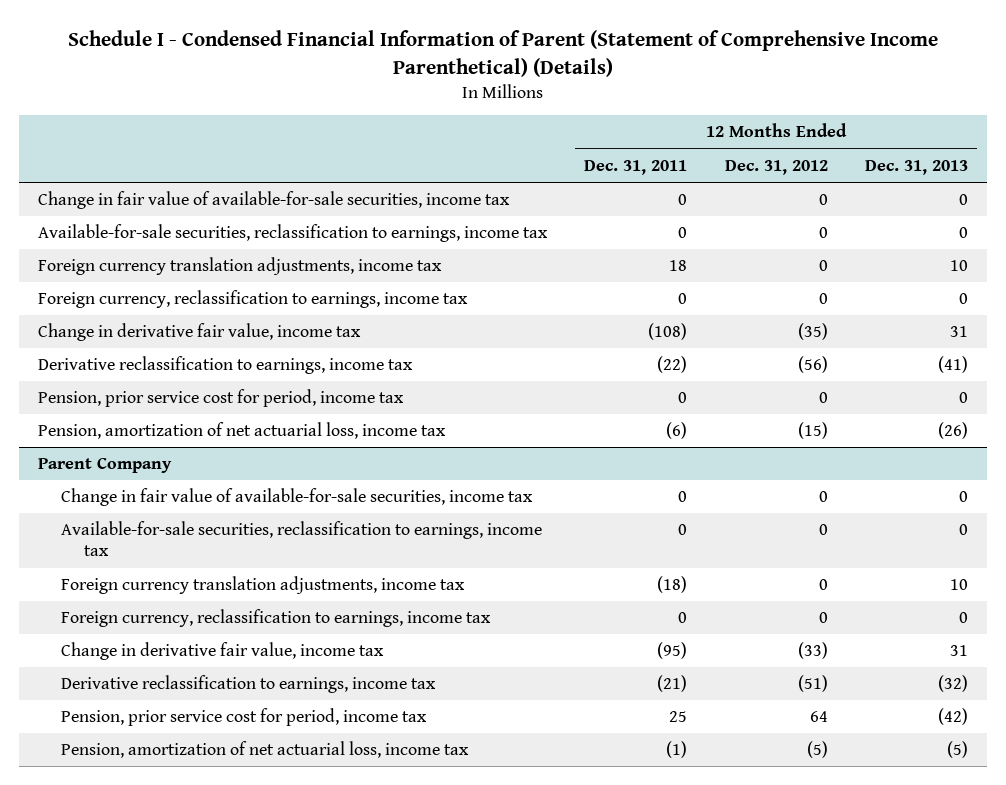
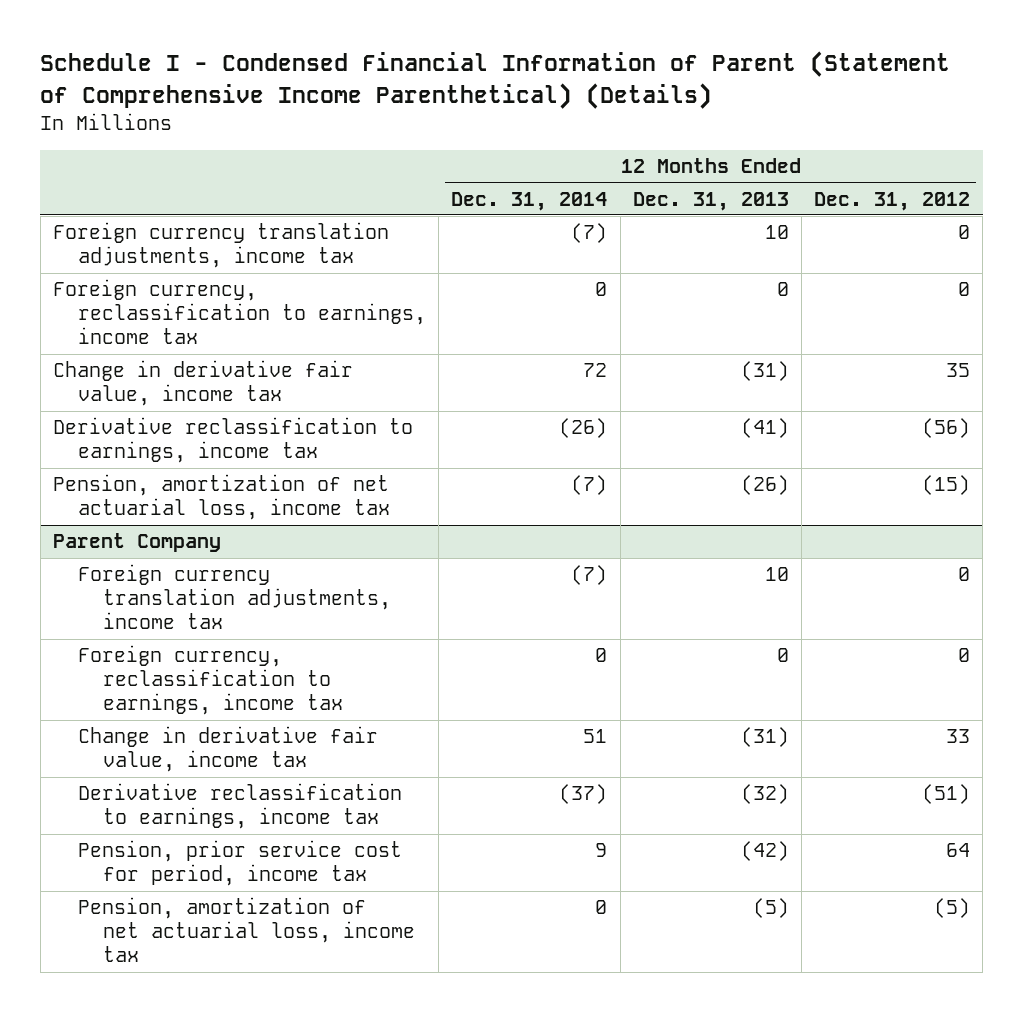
[584,159,688,175] Dec. 31, 2011 -> none
none -> [451,191,608,211] Dec. 31, 2014
[37,191,510,210] Change in fair value of available-for-sale securities, income tax -> none
[37,224,548,243] Available-for-sale securities, reclassification to earnings, income tax -> none
[797,323,828,341] (35) -> [945,363,970,378] 35
[949,326,968,338] 31 -> [740,361,789,382] (31)
[37,389,404,408] Pension, prior service cost for period, income tax -> none
[61,488,534,507] Change in fair value of available-for-sale securities, income tax -> none
[61,521,543,557] Available-for-sale securities, reclassification to earnings, income tax -> none
[797,642,828,660] (33) -> [945,729,970,744] 33
[949,645,968,657] 31 -> [740,727,789,748] (31)

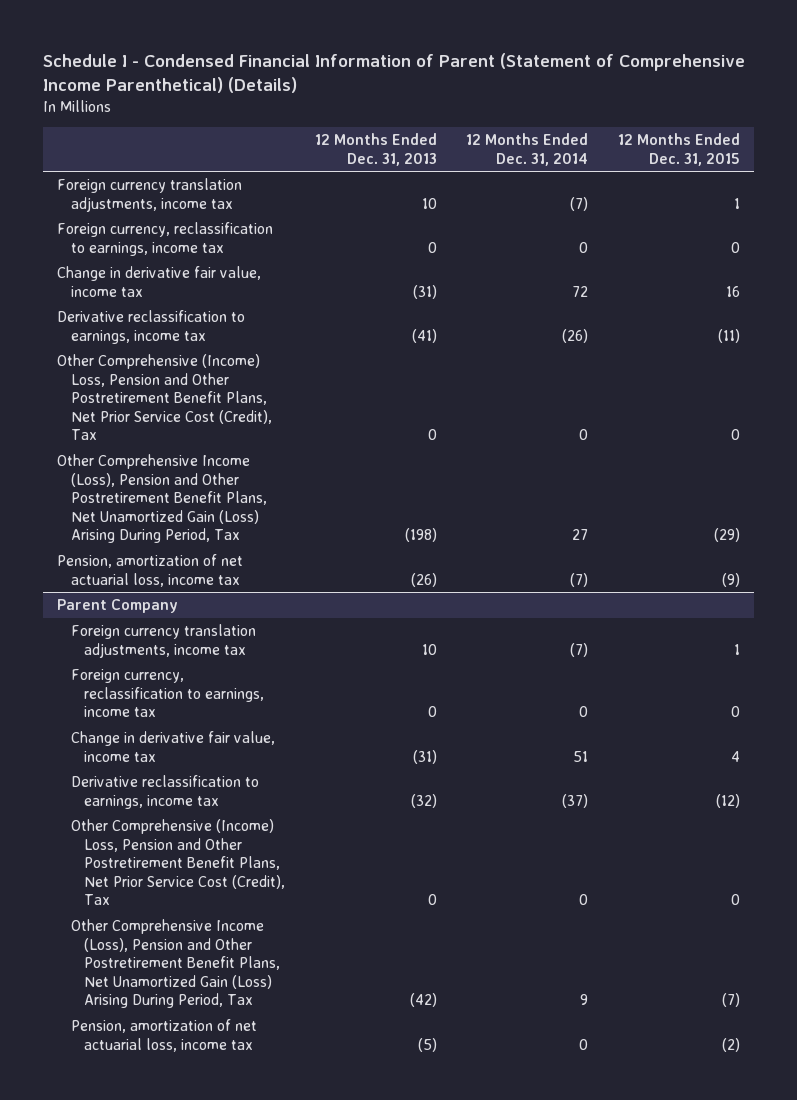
[813,191,970,211] Dec. 31, 2012 -> none
none -> [617,133,740,166] 12 Months Ended Dec. 31, 2015
none -> [57,354,272,440] Other Comprehensive (Income) Loss, Pension and Other Postretirement Benefit Plans, Net Prior Service Cost (Credit), Tax
none -> [57,454,267,543] Other Comprehensive Income (Loss), Pension and Other Postretirement Benefit Plans, Net Unamortized Gain (Loss) Arising During Period, Tax
none -> [70,819,286,905] Other Comprehensive (Income) Loss, Pension and Other Postretirement Benefit Plans, Net Prior Service Cost (Credit), Tax
[78,840,403,887] Pension, prior service cost for period, income tax -> [70,919,281,1008] Other Comprehensive Income (Loss), Pension and Other Postretirement Benefit Plans, Net Unamortized Gain (Loss) Arising During Period, Tax

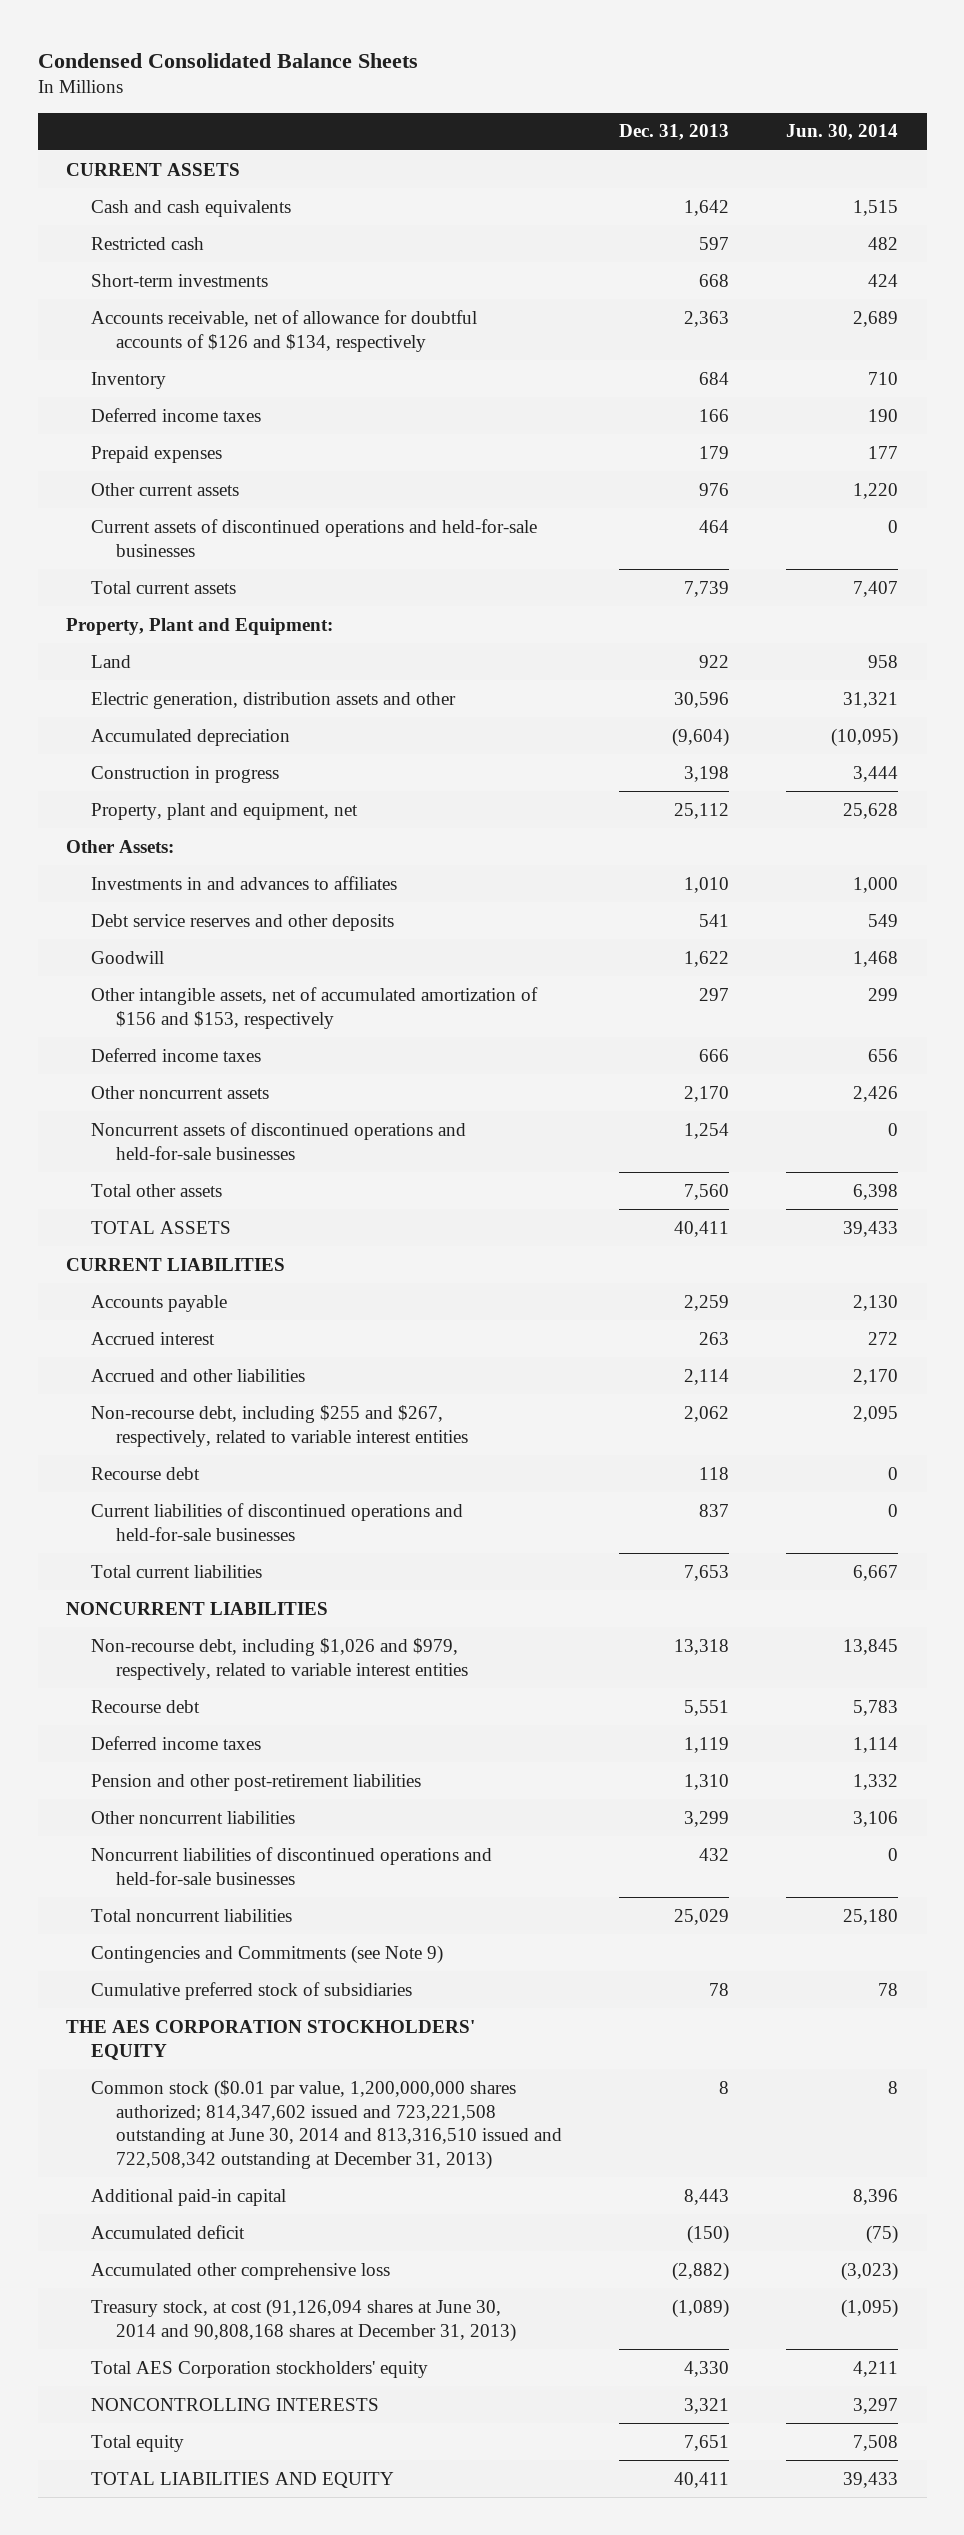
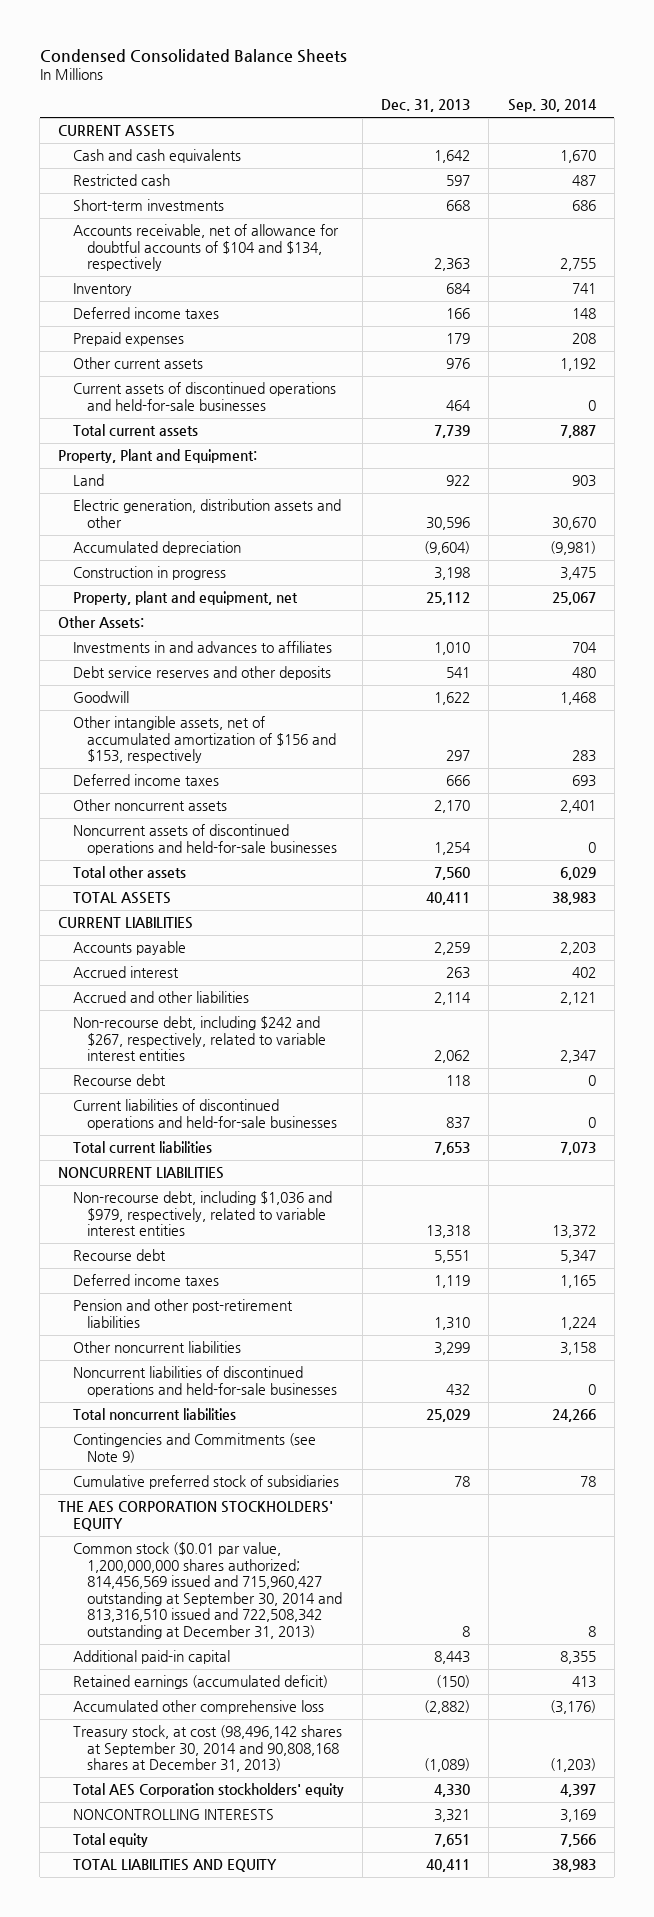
[786,124,899,141] Jun. 30, 2014 -> none
none -> [507,99,597,113] Sep. 30, 2014
[91,309,478,352] Accounts receivable, net of allowance for doubtful accounts of $126 and $134, respectively -> [72,224,339,272] Accounts receivable, net of allowance for doubtful accounts of $104 and $134, respectively
[91,1404,469,1447] Non-recourse debt, including $255 and $267, respectively, related to variable interest entities -> [72,1016,327,1062] Non-recourse debt, including $242 and $267, respectively, related to variable interest entities
[91,1637,469,1680] Non-recourse debt, including $1,026 and $979, respectively, related to variable interest entities -> [72,1191,332,1237] Non-recourse debt, including $1,036 and $979, respectively, related to variable interest entities
[91,2079,563,2171] Common stock ($0.01 par value, 1,200,000,000 shares authorized; 814,347,602 issued and 723,221,508 outstanding at June 30, 2014 and 813,316,510 issued and 722,508,342 outstanding at December 31, 2013) -> [72,1542,343,1639] Common stock ($0.01 par value, 1,200,000,000 shares authorized; 814,456,569 issued and 715,960,427 outstanding at September 30, 2014 and 813,316,510 issued and 722,508,342 outstanding at December 31, 2013)
[91,2224,246,2239] Accumulated deficit -> [72,1675,328,1690] Retained earnings (accumulated deficit)
[91,2298,517,2342] Treasury stock, at cost (91,126,094 shares at June 30, 2014 and 90,808,168 shares at December 31, 2013) -> [72,1725,342,1773] Treasury stock, at cost (98,496,142 shares at September 30, 2014 and 90,808,168 shares at December 31, 2013)

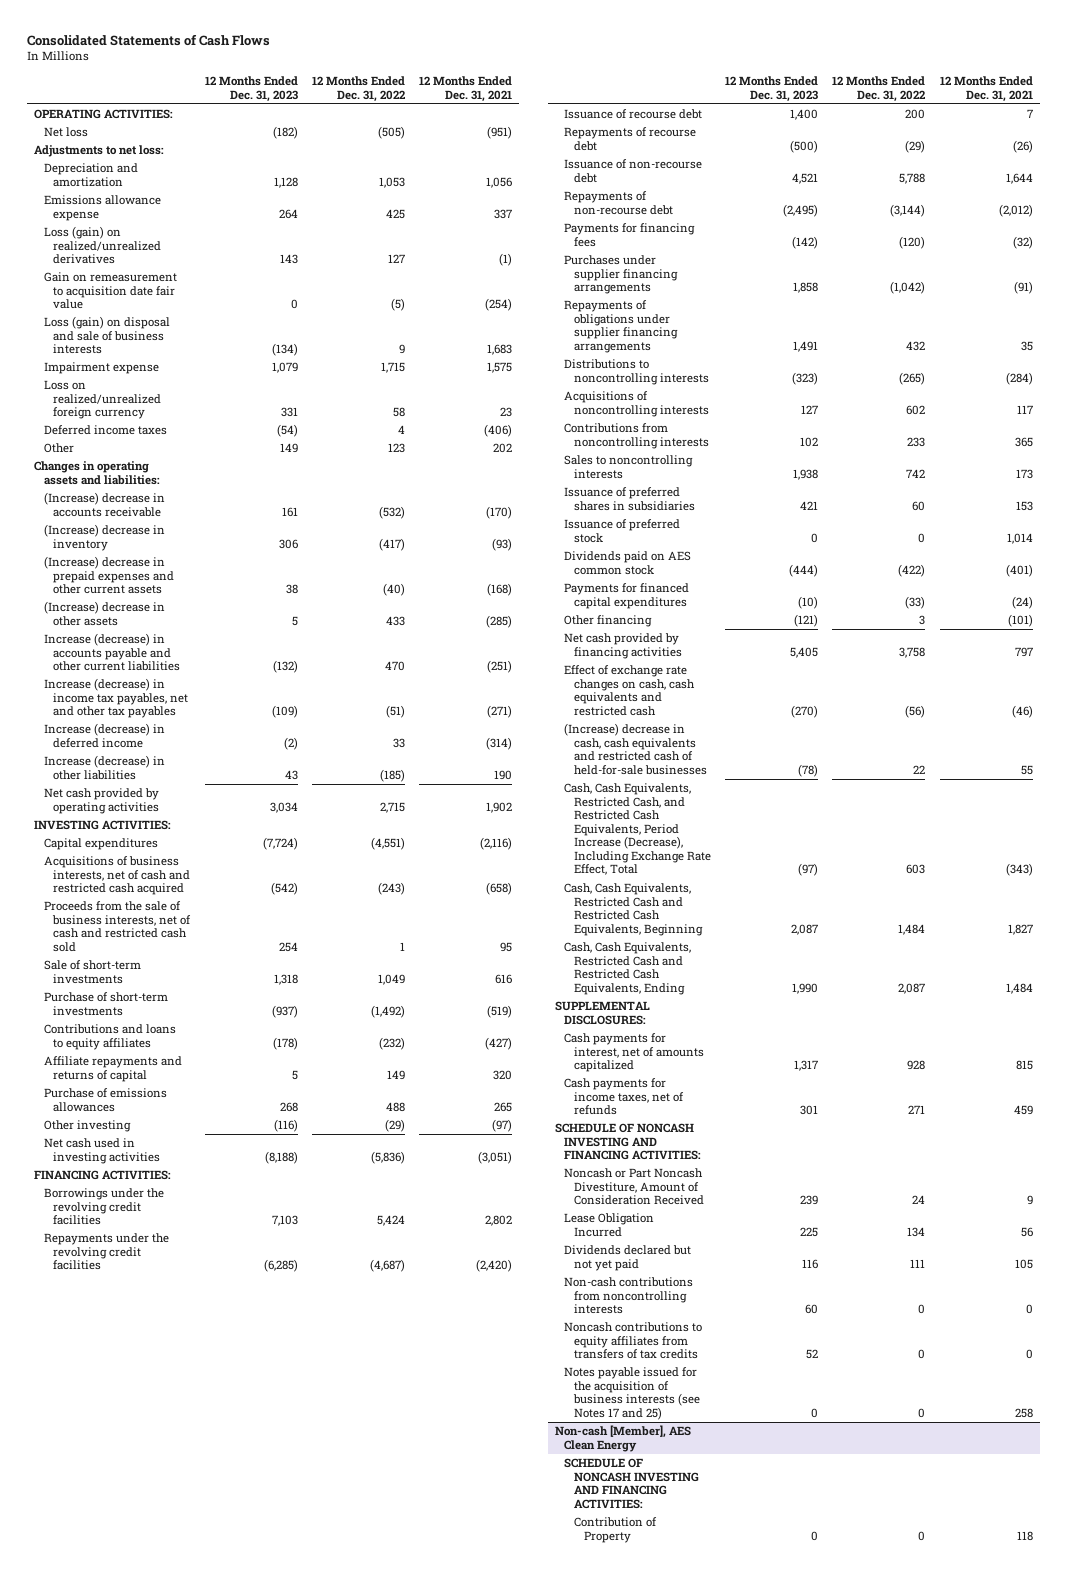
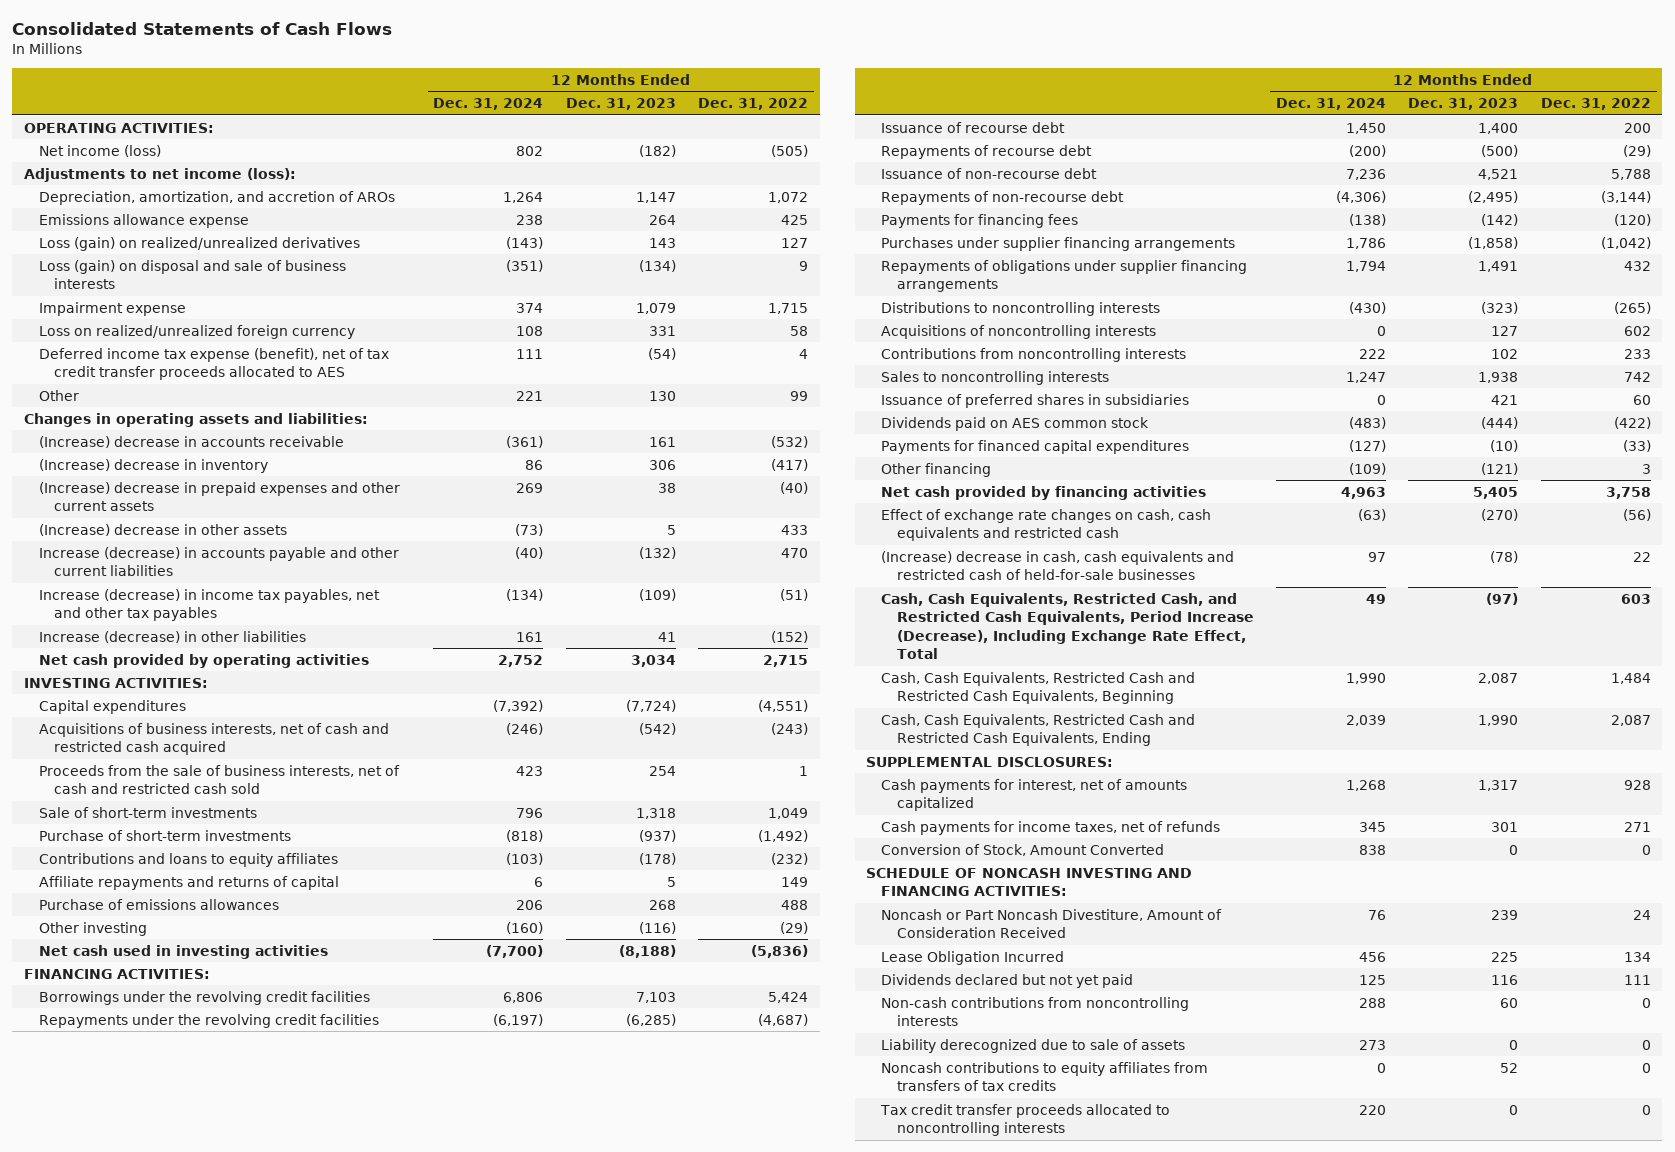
[418,76,512,102] 12 Months Ended Dec. 31, 2021 -> none
none -> [433,98,544,111] Dec. 31, 2024
[43,127,88,138] Net loss -> [38,144,161,157] Net income (loss)
[34,145,165,158] Adjustments to net loss: -> [23,167,296,182] Adjustments to net income (loss):
[43,163,138,187] Depreciation and amortization -> [38,190,395,205] Depreciation, amortization, and accretion of AROs
[273,176,298,188] 1,128 -> [635,191,676,203] 1,147
[378,176,405,188] 1,053 -> [768,191,809,203] 1,072
[43,272,177,310] Gain on remeasurement to acquisition date fair value -> none
[43,425,167,436] Deferred income taxes -> [38,347,389,381] Deferred income tax expense (benefit), net of tax credit transfer proceeds allocated to AES
[279,443,298,454] 149 -> [648,390,676,401] 130
[387,443,405,454] 123 -> [790,390,809,401] 99
[43,723,165,748] Increase (decrease) in deferred income -> none
[284,769,298,780] 43 -> [657,631,676,642] 41
[379,768,405,782] (185) -> [771,630,809,643] (152)
[793,282,819,294] 1,858 -> [1468,236,1519,249] (1,858)
[564,519,681,543] Issuance of preferred stock -> none
none -> [881,843,1165,856] Conversion of Stock, Amount Converted
none -> [881,1038,1186,1053] Liability derecognized due to sale of assets
[564,1367,701,1420] Notes payable issued for the acquisition of business interests (see Notes 17 and 25) -> none
[554,1425,691,1452] Non-cash [Member], AES Clean Energy -> none
[564,1458,700,1509] SCHEDULE OF NONCASH INVESTING AND FINANCING ACTIVITIES: -> none
[574,1517,658,1543] Contribution of Property -> none
none -> [880,1103,1171,1137] Tax credit transfer proceeds allocated to noncontrolling interests

